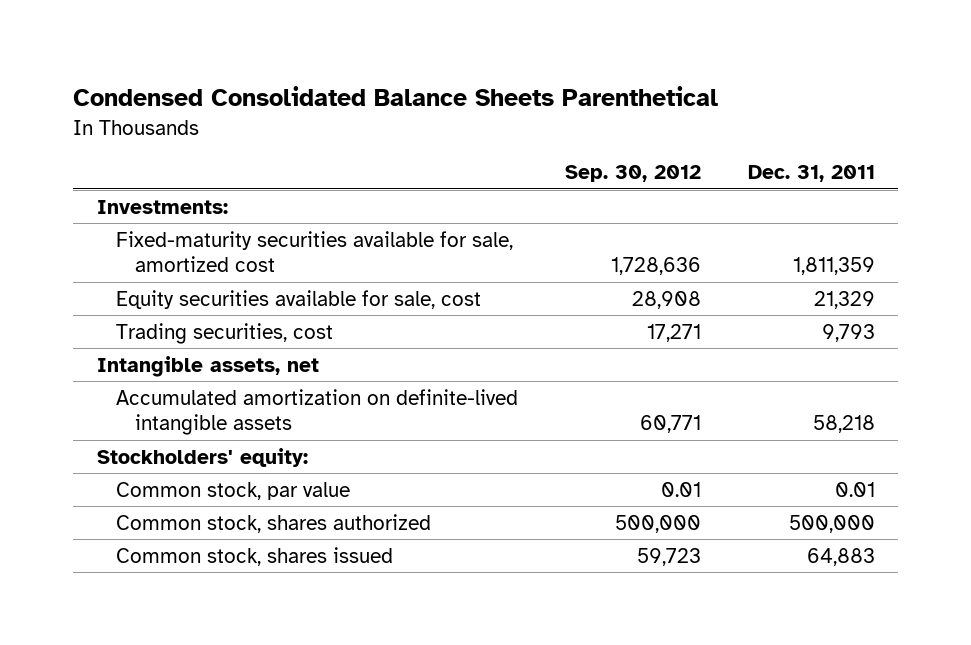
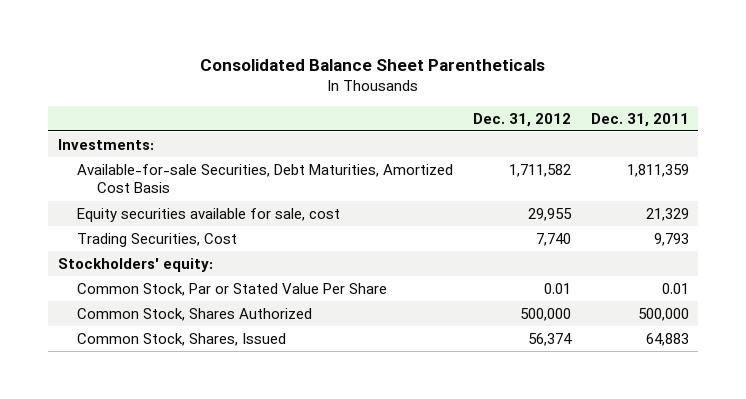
[73,86,719,107] Condensed Consolidated Balance Sheets Parenthetical -> [200,58,546,71] Consolidated Balance Sheet Parentheticals
[564,165,701,183] Sep. 30, 2012 -> none
none -> [472,112,571,127] Dec. 31, 2012
[115,230,513,273] Fixed-maturity securities available for sale, amortized cost -> [77,163,454,194] Available-for-sale Securities, Debt Maturities, Amortized Cost Basis
[96,355,319,377] Intangible assets, net -> none
[115,388,518,436] Accumulated amortization on definite-lived intangible assets -> none
[115,322,333,344] Trading securities, cost -> [77,232,238,247] Trading Securities, Cost
[115,481,350,500] Common stock, par value -> [77,282,388,296] Common Stock, Par or Stated Value Per Share
[115,513,431,533] Common stock, shares authorized -> [77,307,313,321] Common Stock, Shares Authorized
[115,546,393,566] Common stock, shares issued -> [77,332,287,346] Common Stock, Shares, Issued

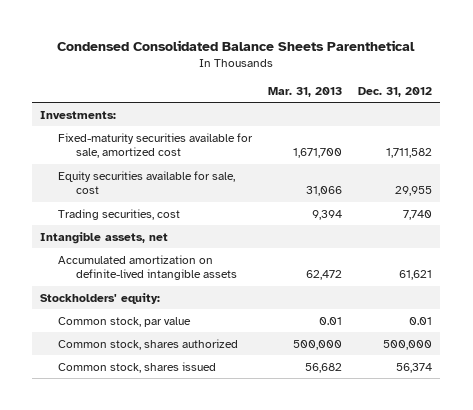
[200,58,546,71] Consolidated Balance Sheet Parentheticals -> [57,39,416,51] Condensed Consolidated Balance Sheets Parenthetical
[590,112,689,127] Dec. 31, 2011 -> none
none -> [268,86,343,97] Mar. 31, 2013
[77,163,454,194] Available-for-sale Securities, Debt Maturities, Amortized Cost Basis -> [58,132,254,159] Fixed-maturity securities available for sale, amortized cost
[77,232,238,247] Trading Securities, Cost -> [58,208,181,220] Trading securities, cost
none -> [40,231,169,244] Intangible assets, net
none -> [58,254,238,281] Accumulated amortization on definite-lived intangible assets
[77,282,388,296] Common Stock, Par or Stated Value Per Share -> [58,316,192,327] Common stock, par value
[77,307,313,321] Common Stock, Shares Authorized -> [58,338,239,350] Common stock, shares authorized
[77,332,287,346] Common Stock, Shares, Issued -> [58,361,217,373] Common stock, shares issued

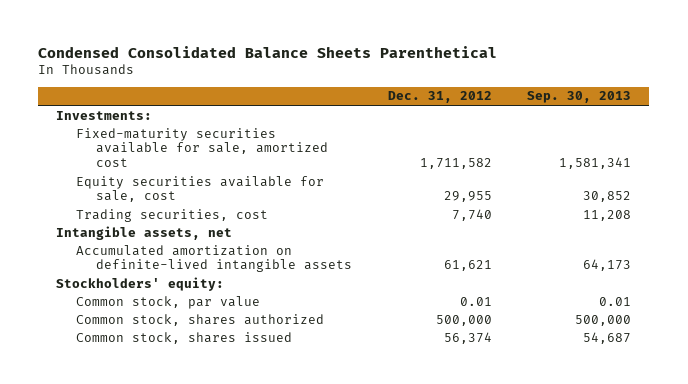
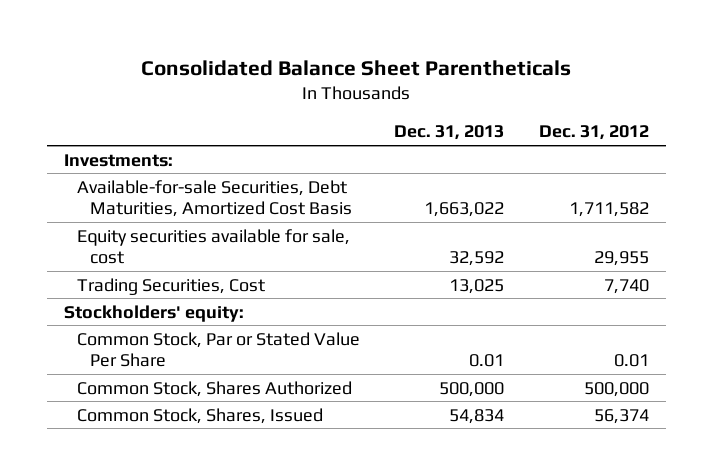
[38,45,498,58] Condensed Consolidated Balance Sheets Parenthetical -> [141,59,572,76] Consolidated Balance Sheet Parentheticals
[527,91,632,104] Sep. 30, 2013 -> none
none -> [394,125,505,141] Dec. 31, 2013
[75,127,328,167] Fixed-maturity securities available for sale, amortized cost -> [77,179,353,217] Available-for-sale Securities, Debt Maturities, Amortized Cost Basis
[56,225,233,240] Intangible assets, net -> none
[75,244,352,273] Accumulated amortization on definite-lived intangible assets -> none
[75,208,268,222] Trading securities, cost -> [77,277,266,295] Trading Securities, Cost
[75,295,260,309] Common stock, par value -> [77,331,361,367] Common Stock, Par or Stated Value Per Share
[75,313,324,326] Common stock, shares authorized -> [77,380,353,397] Common Stock, Shares Authorized
[75,331,292,344] Common stock, shares issued -> [77,407,324,424] Common Stock, Shares, Issued

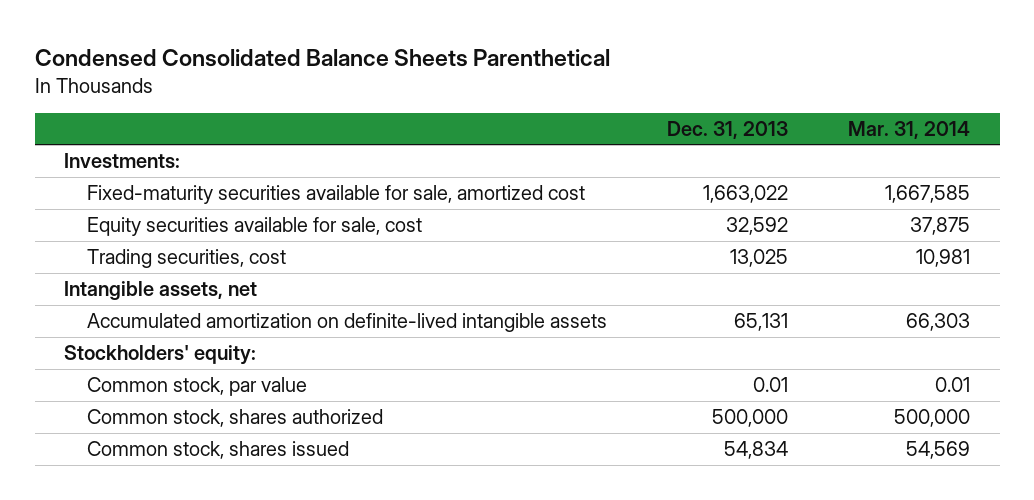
[141,59,572,76] Consolidated Balance Sheet Parentheticals -> [34,48,610,67] Condensed Consolidated Balance Sheets Parenthetical
[538,125,649,141] Dec. 31, 2012 -> none
none -> [847,120,970,139] Mar. 31, 2014
[77,179,353,217] Available-for-sale Securities, Debt Maturities, Amortized Cost Basis -> [87,185,586,205] Fixed-maturity securities available for sale, amortized cost
[77,277,266,295] Trading Securities, Cost -> [87,249,287,269] Trading securities, cost
none -> [64,281,258,301] Intangible assets, net
none -> [87,313,608,333] Accumulated amortization on definite-lived intangible assets
[77,331,361,367] Common Stock, Par or Stated Value Per Share -> [87,377,308,397] Common stock, par value
[77,380,353,397] Common Stock, Shares Authorized -> [87,409,384,428] Common stock, shares authorized
[77,407,324,424] Common Stock, Shares, Issued -> [87,441,350,460] Common stock, shares issued

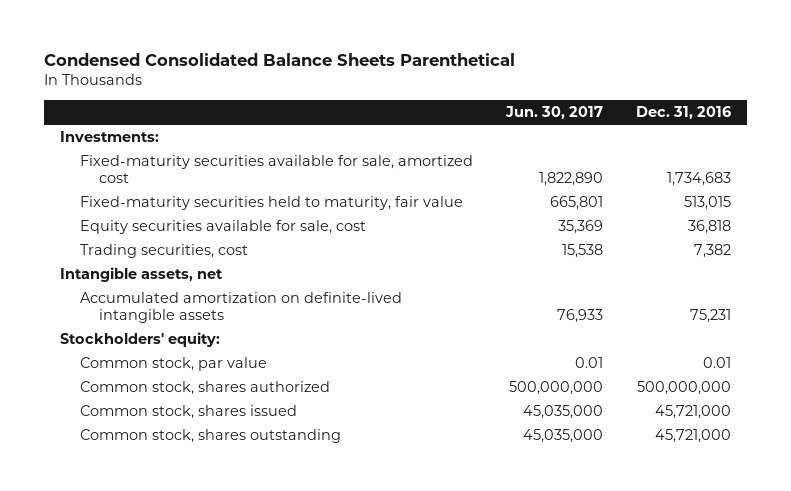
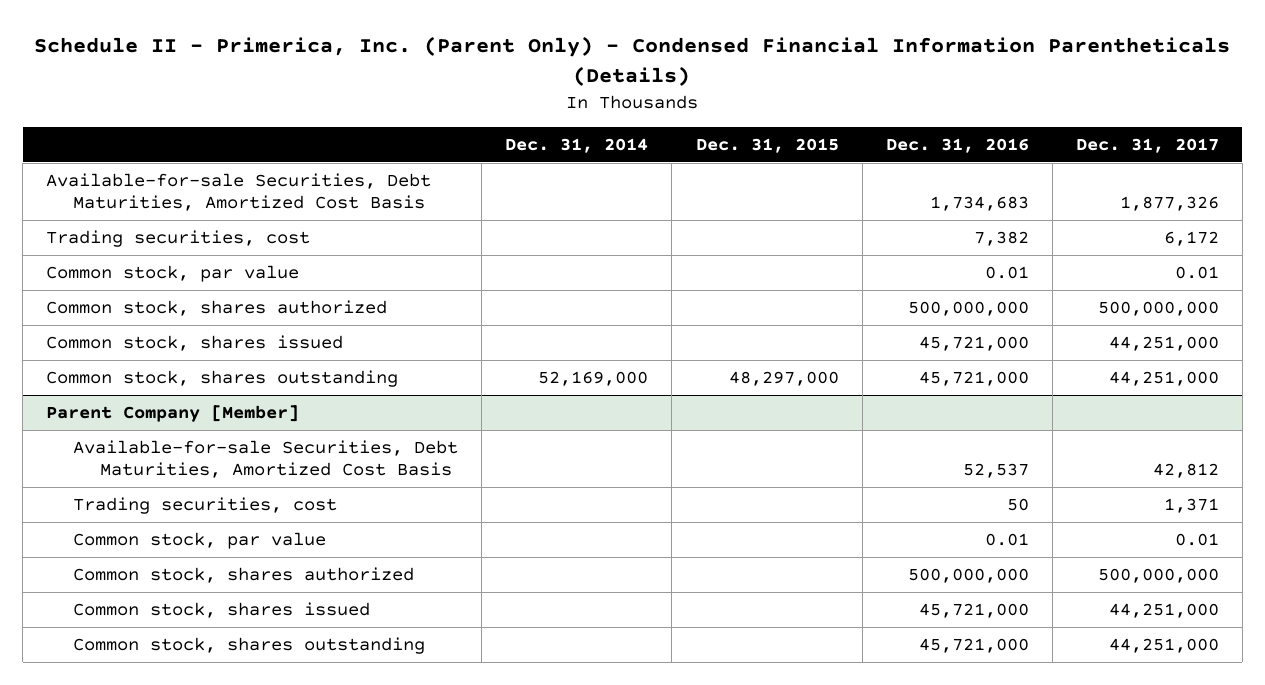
[43,53,515,67] Condensed Consolidated Balance Sheets Parenthetical -> [34,36,1231,86] Schedule II - Primerica, Inc. (Parent Only) - Condensed Financial Information Parentheticals (Details)
[504,106,603,120] Jun. 30, 2017 -> none
none -> [505,137,649,153] Dec. 31, 2014
none -> [695,137,839,153] Dec. 31, 2015
none -> [1075,137,1219,153] Dec. 31, 2017
[60,131,160,143] Investments: -> none
[79,196,463,211] Fixed-maturity securities held to maturity, fair value -> none
[79,220,366,235] Equity securities available for sale, cost -> none
[79,155,473,183] Fixed-maturity securities available for sale, amortized cost -> [46,173,432,212] Available-for-sale Securities, Debt Maturities, Amortized Cost Basis
[60,267,224,283] Intangible assets, net -> none
[79,292,402,323] Accumulated amortization on definite-lived intangible assets -> none
[60,332,221,348] Stockholders' equity: -> none
none -> [46,405,300,423] Parent Company [Member]
none -> [73,440,459,479] Available-for-sale Securities, Debt Maturities, Amortized Cost Basis
none -> [73,497,338,515] Trading securities, cost
none -> [73,532,327,550] Common stock, par value
none -> [73,567,415,584] Common stock, shares authorized
none -> [73,602,371,619] Common stock, shares issued
none -> [73,637,426,655] Common stock, shares outstanding

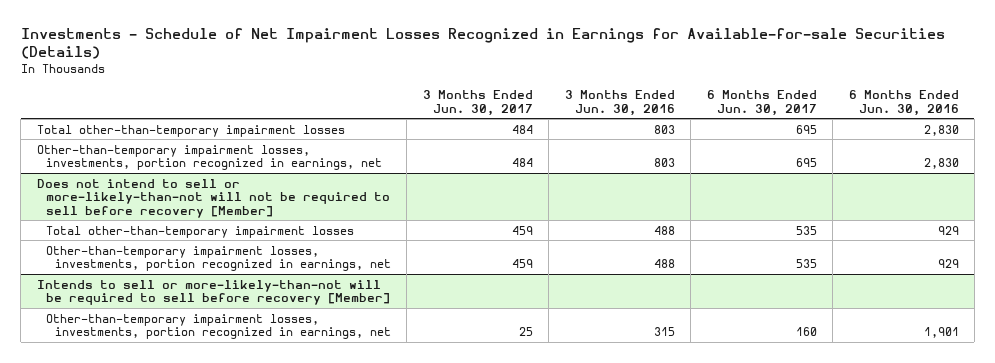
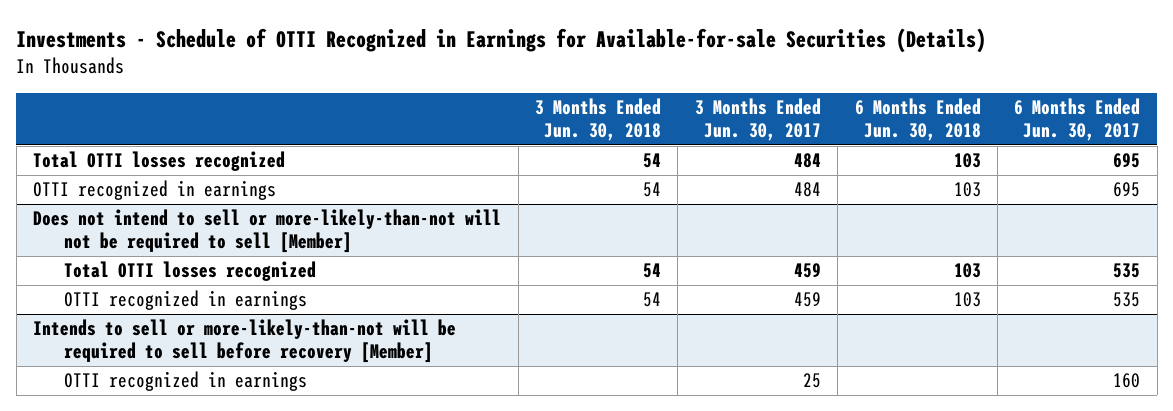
[20,28,945,60] Investments - Schedule of Net Impairment Losses Recognized in Earnings for Available-for-sale Securities (Details) -> [16,27,987,53] Investments - Schedule of OTTI Recognized in Earnings for Available-for-sale Securities (Details)
[564,90,675,116] 3 Months Ended Jun. 30, 2016 -> none
[848,90,959,116] 6 Months Ended Jun. 30, 2016 -> none
none -> [534,98,661,142] 3 Months Ended Jun. 30, 2018
none -> [854,98,981,142] 6 Months Ended Jun. 30, 2018
[36,124,345,137] Total other-than-temporary impairment losses -> [33,151,286,172] Total OTTI losses recognized
[36,144,382,171] Other-than-temporary impairment losses, investments, portion recognized in earnings, net -> [33,180,277,201] OTTI recognized in earnings
[36,178,390,218] Does not intend to sell or more-likely-than-not will not be required to sell before recovery [Member] -> [33,209,502,254] Does not intend to sell or more-likely-than-not will not be required to sell [Member]
[45,225,354,238] Total other-than-temporary impairment losses -> [64,261,317,282] Total OTTI losses recognized
[45,245,391,272] Other-than-temporary impairment losses, investments, portion recognized in earnings, net -> [64,290,308,311] OTTI recognized in earnings
[45,313,391,340] Other-than-temporary impairment losses, investments, portion recognized in earnings, net -> [64,371,308,392] OTTI recognized in earnings

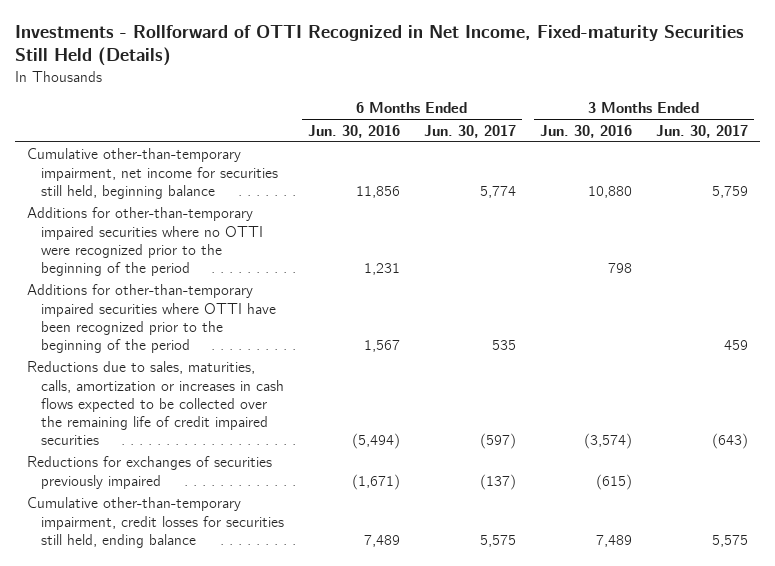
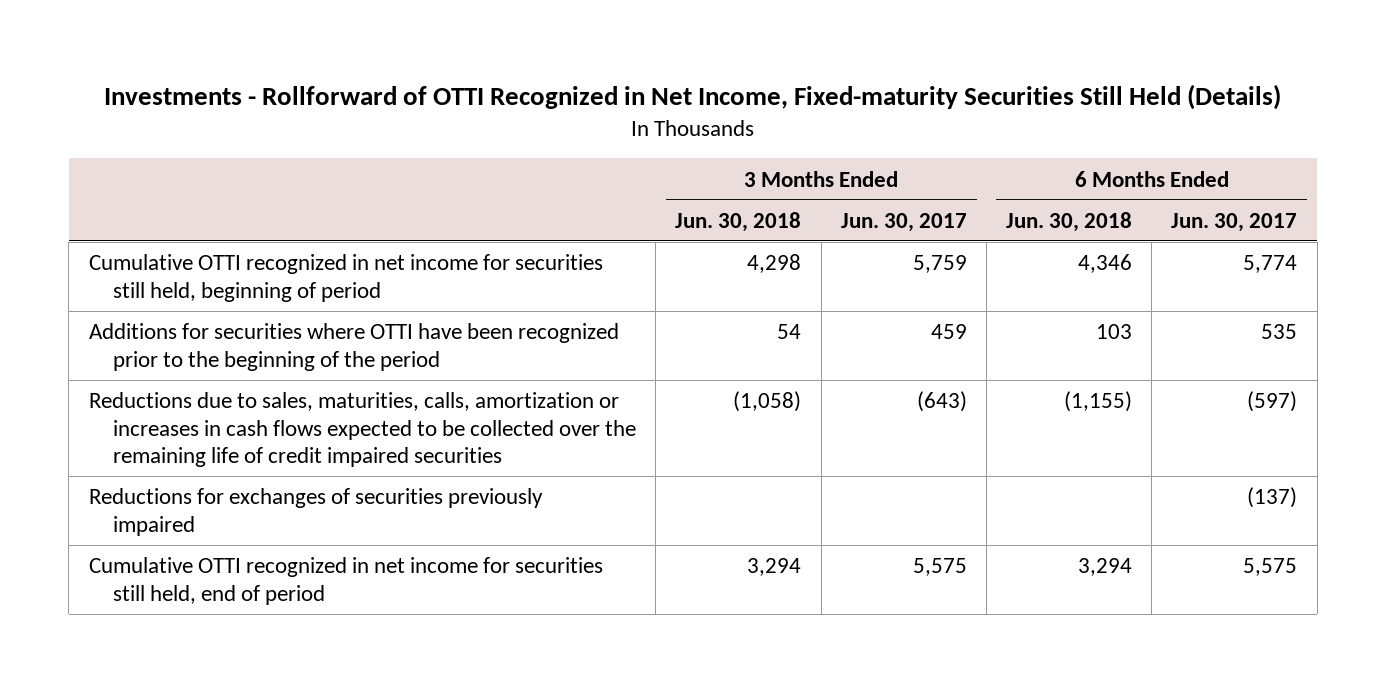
[308,124,401,138] Jun. 30, 2016 -> none
[540,124,633,138] Jun. 30, 2016 -> none
none -> [675,211,802,232] Jun. 30, 2018
none -> [1006,211,1133,232] Jun. 30, 2018
[26,207,264,277] Additions for other-than-temporary impaired securities where no OTTI were recognized prior to the beginning of the period -> none
[26,148,279,199] Cumulative other-than-temporary impairment, net income for securities still held, beginning balance -> [88,254,603,302] Cumulative OTTI recognized in net income for securities still held, beginning of period
[26,284,277,354] Additions for other-than-temporary impaired securities where OTTI have been recognized prior to the beginning of the period -> [88,323,619,371] Additions for securities where OTTI have been recognized prior to the beginning of the period
[26,497,285,548] Cumulative other-than-temporary impairment, credit losses for securities still held, ending balance -> [88,557,603,605] Cumulative OTTI recognized in net income for securities still held, end of period

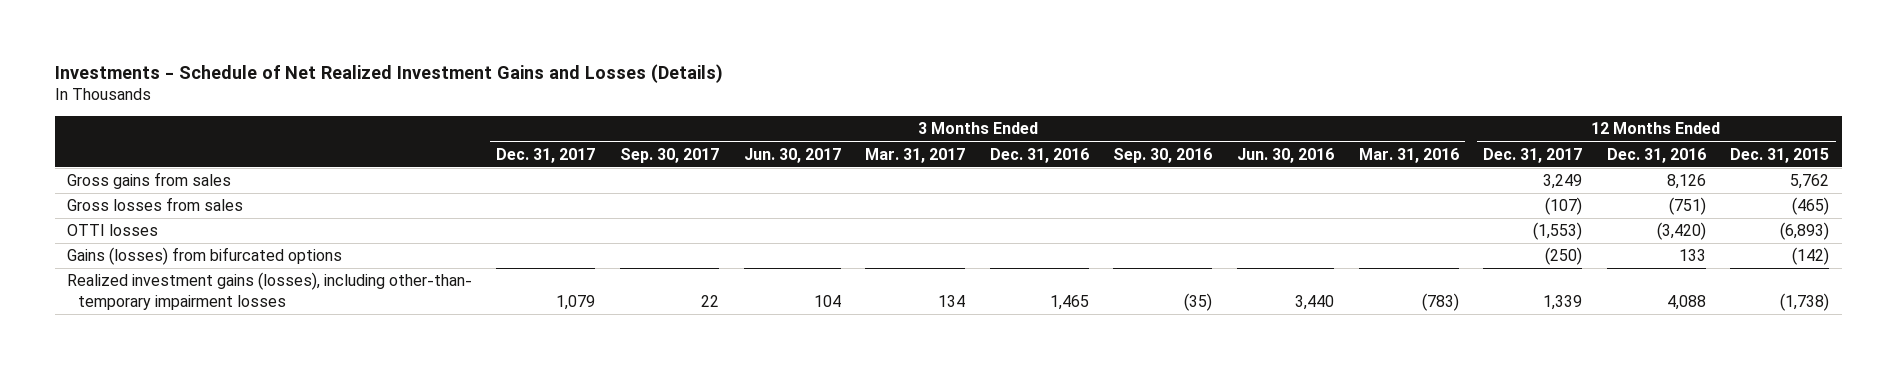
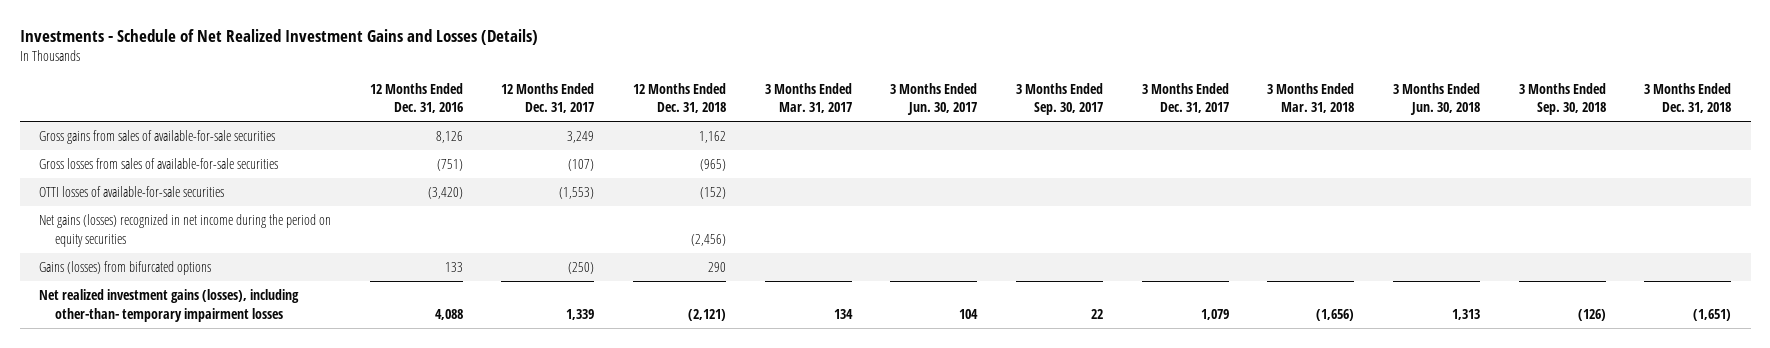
[989,147,1089,163] Dec. 31, 2016 -> none
[1113,147,1213,163] Sep. 30, 2016 -> none
[1237,147,1335,163] Jun. 30, 2016 -> none
[1358,147,1459,163] Mar. 31, 2016 -> none
[1730,147,1830,163] Dec. 31, 2015 -> none
none -> [632,82,726,114] 12 Months Ended Dec. 31, 2018
none -> [1267,82,1355,114] 3 Months Ended Mar. 31, 2018
none -> [1393,82,1481,116] 3 Months Ended Jun. 30, 2018
none -> [1518,82,1606,116] 3 Months Ended Sep. 30, 2018
none -> [1644,82,1732,114] 3 Months Ended Dec. 31, 2018
[66,172,231,190] Gross gains from sales -> [38,130,275,145] Gross gains from sales of available-for-sale securities
[66,197,243,212] Gross losses from sales -> [38,158,278,170] Gross losses from sales of available-for-sale securities
[66,224,158,237] OTTI losses -> [38,186,224,198] OTTI losses of available-for-sale securities
none -> [38,214,331,247] Net gains (losses) recognized in net income during the period on equity securities
[66,272,472,310] Realized investment gains (losses), including other-than- temporary impairment losses -> [38,289,299,322] Net realized investment gains (losses), including other-than- temporary impairment losses

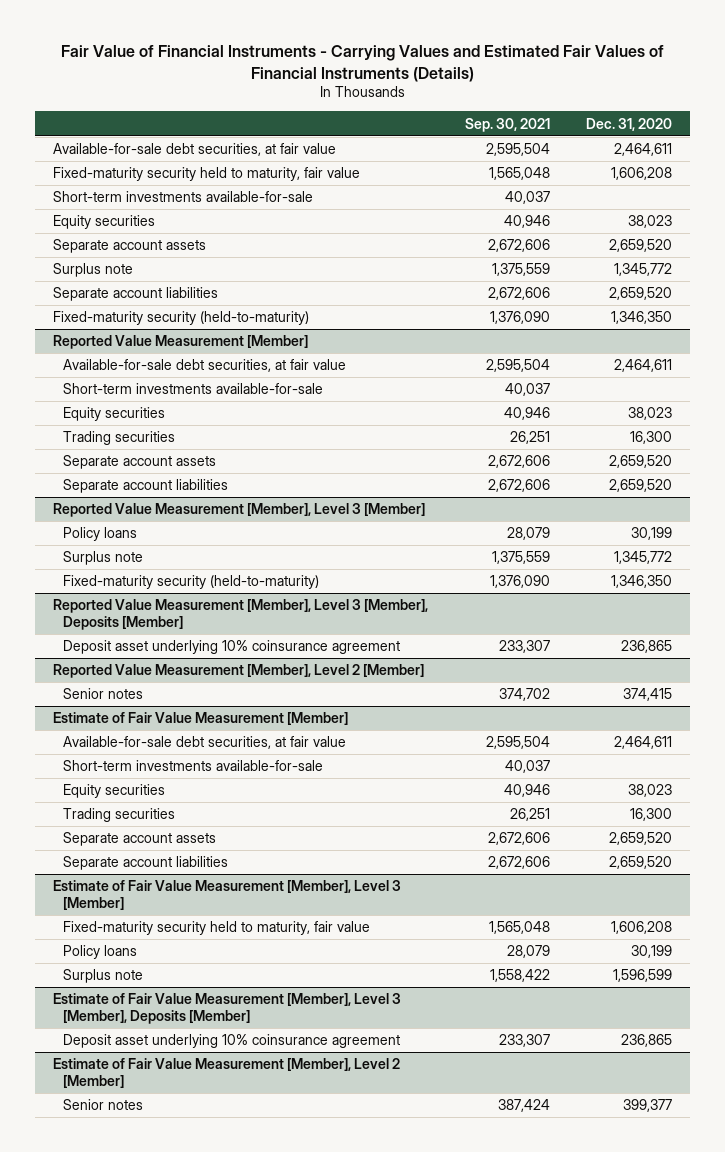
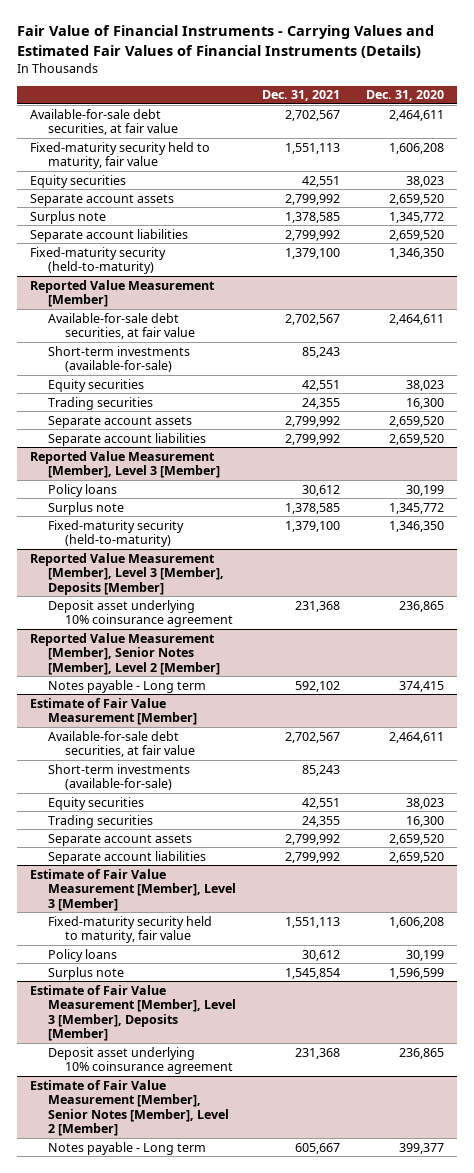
[464,117,550,132] Sep. 30, 2021 -> none
none -> [261,90,340,102] Dec. 31, 2021
[53,191,314,203] Short-term investments available-for-sale -> none
[63,383,324,395] Short-term investments available-for-sale -> [47,345,190,373] Short-term investments (available-for-sale)
[53,664,425,679] Reported Value Measurement [Member], Level 2 [Member] -> [29,632,220,675] Reported Value Measurement [Member], Senior Notes [Member], Level 2 [Member]
[63,688,144,700] Senior notes -> [47,679,206,693] Notes payable - Long term
[63,760,324,772] Short-term investments available-for-sale -> [47,763,190,791] Short-term investments (available-for-sale)
[53,1058,401,1088] Estimate of Fair Value Measurement [Member], Level 2 [Member] -> [29,1079,229,1137] Estimate of Fair Value Measurement [Member], Senior Notes [Member], Level 2 [Member]
[63,1099,144,1111] Senior notes -> [47,1141,206,1155] Notes payable - Long term

